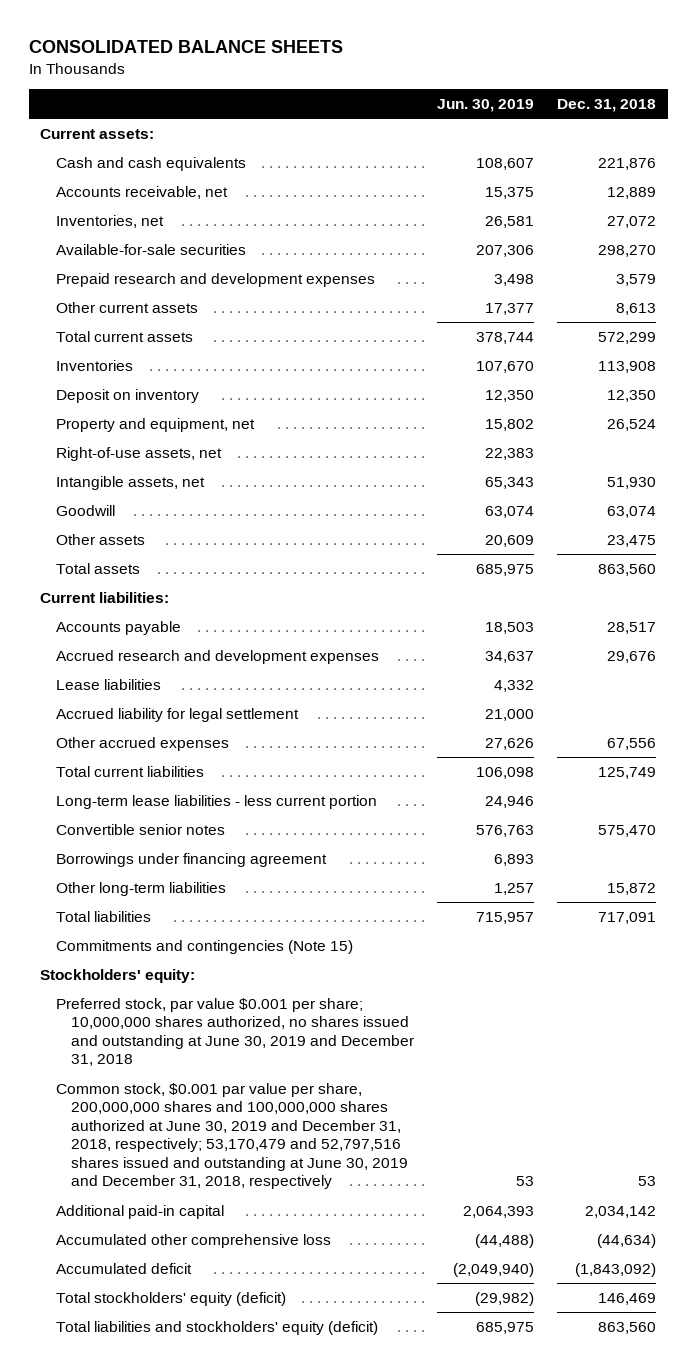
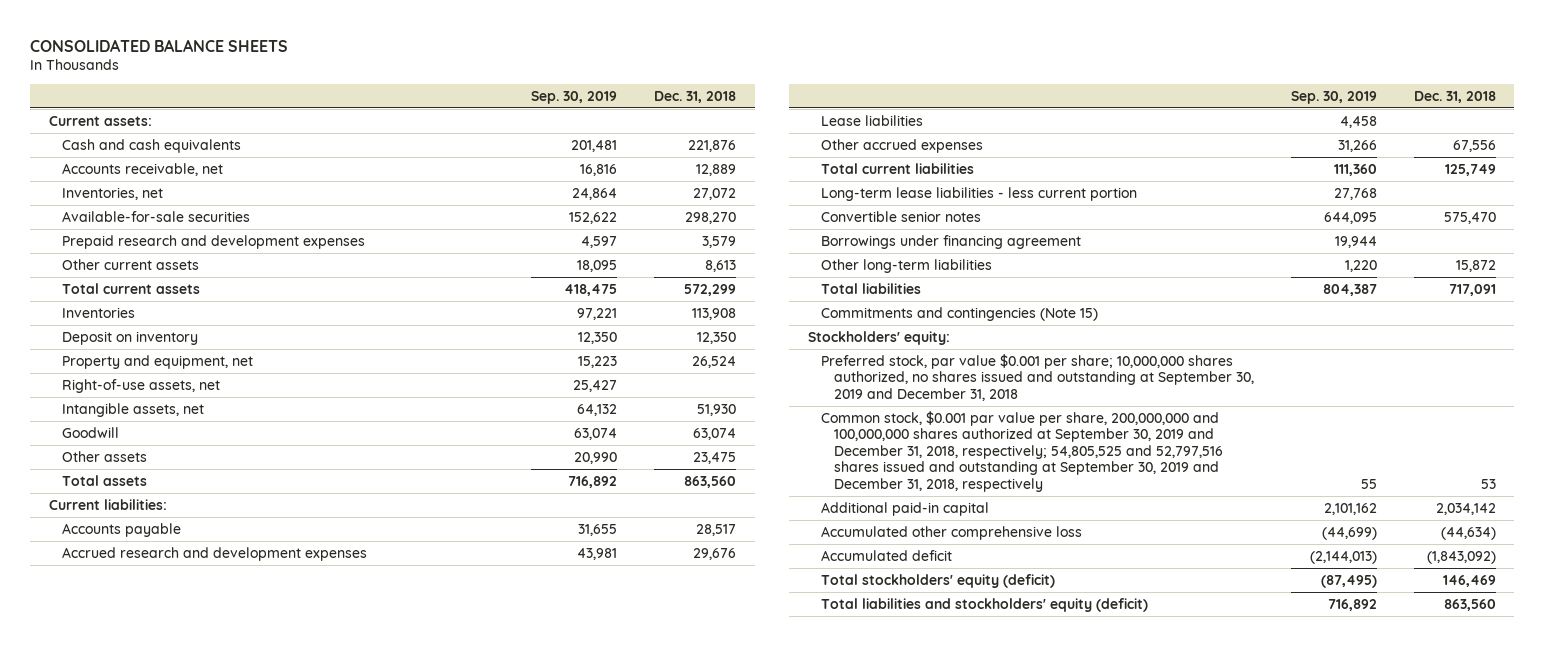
[436,99,534,113] Jun. 30, 2019 -> none
none -> [531,90,618,104] Sep. 30, 2019
[55,707,299,722] Accrued liability for legal settlement -> none
[55,997,414,1067] Preferred stock, par value $0.001 per share; 10,000,000 shares authorized, no shares issued and outstanding at June 30, 2019 and December 31, 2018 -> [820,353,1254,401] Preferred stock, par value $0.001 per share; 10,000,000 shares authorized, no shares issued and outstanding at September 30, 2019 and December 31, 2018
[55,1082,408,1190] Common stock, $0.001 par value per share, 200,000,000 shares and 100,000,000 shares authorized at June 30, 2019 and December 31, 2018, respectively; 53,170,479 and 52,797,516 shares issued and outstanding at June 30, 2019 and December 31, 2018, respectively -> [820,410,1223,492] Common stock, $0.001 par value per share, 200,000,000 and 100,000,000 shares authorized at September 30, 2019 and December 31, 2018, respectively; 54,805,525 and 52,797,516 shares issued and outstanding at September 30, 2019 and December 31, 2018, respectively

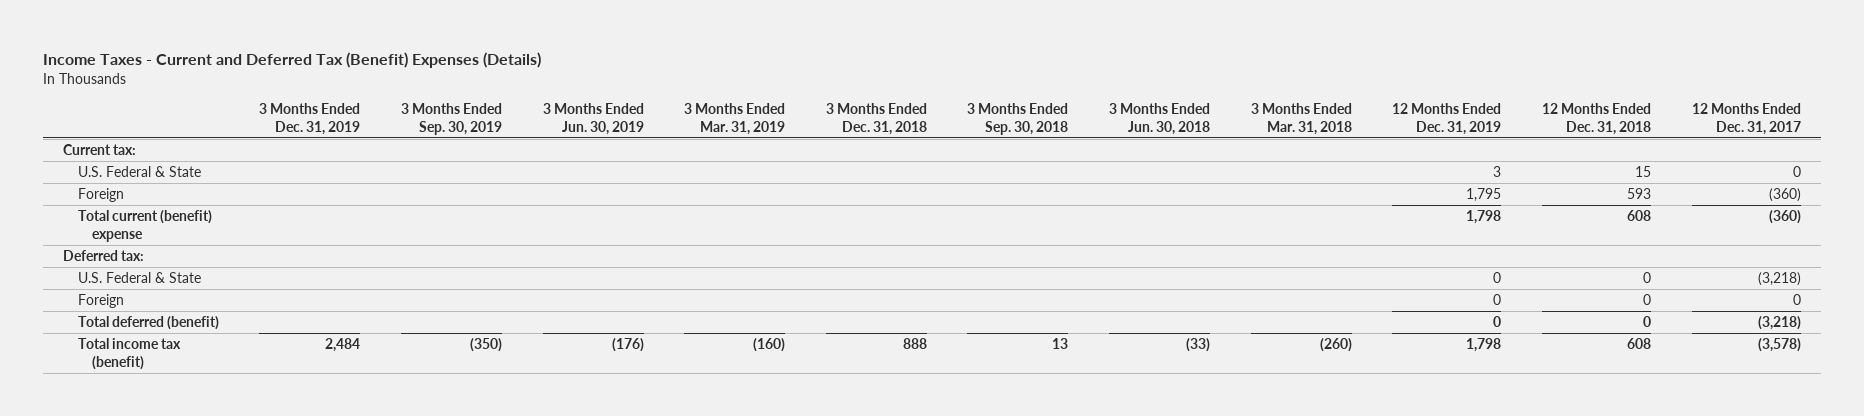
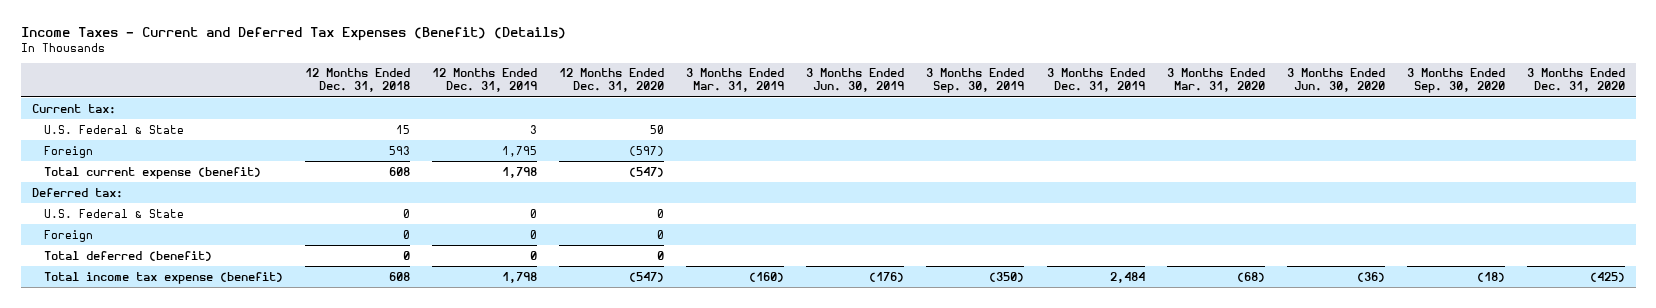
[42,51,541,68] Income Taxes - Current and Deferred Tax (Benefit) Expenses (Details) -> [20,27,566,42] Income Taxes - Current and Deferred Tax Expenses (Benefit) (Details)
[825,102,927,135] 3 Months Ended Dec. 31, 2018 -> none
[967,102,1069,135] 3 Months Ended Sep. 30, 2018 -> none
[1109,102,1211,135] 3 Months Ended Jun. 30, 2018 -> none
[1250,102,1352,135] 3 Months Ended Mar. 31, 2018 -> none
[1691,102,1801,135] 12 Months Ended Dec. 31, 2017 -> none
none -> [559,68,665,93] 12 Months Ended Dec. 31, 2020
none -> [1166,68,1265,93] 3 Months Ended Mar. 31, 2020
none -> [1286,68,1385,93] 3 Months Ended Jun. 30, 2020
none -> [1406,68,1505,94] 3 Months Ended Sep. 30, 2020
none -> [1526,68,1625,93] 3 Months Ended Dec. 31, 2020
[77,210,212,243] Total current (benefit) expense -> [44,166,262,179] Total current expense (benefit)
[77,338,181,371] Total income tax (benefit) -> [44,271,284,284] Total income tax expense (benefit)

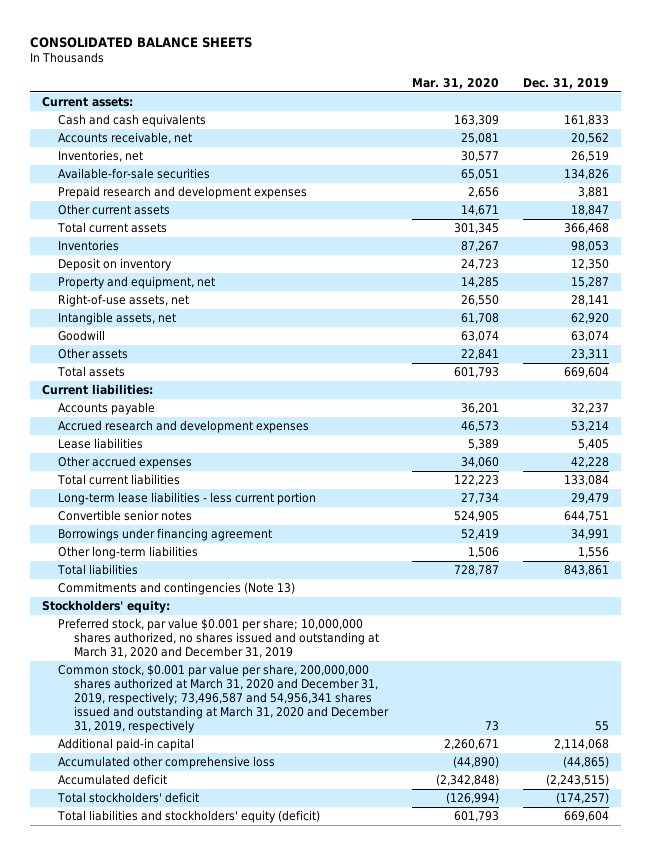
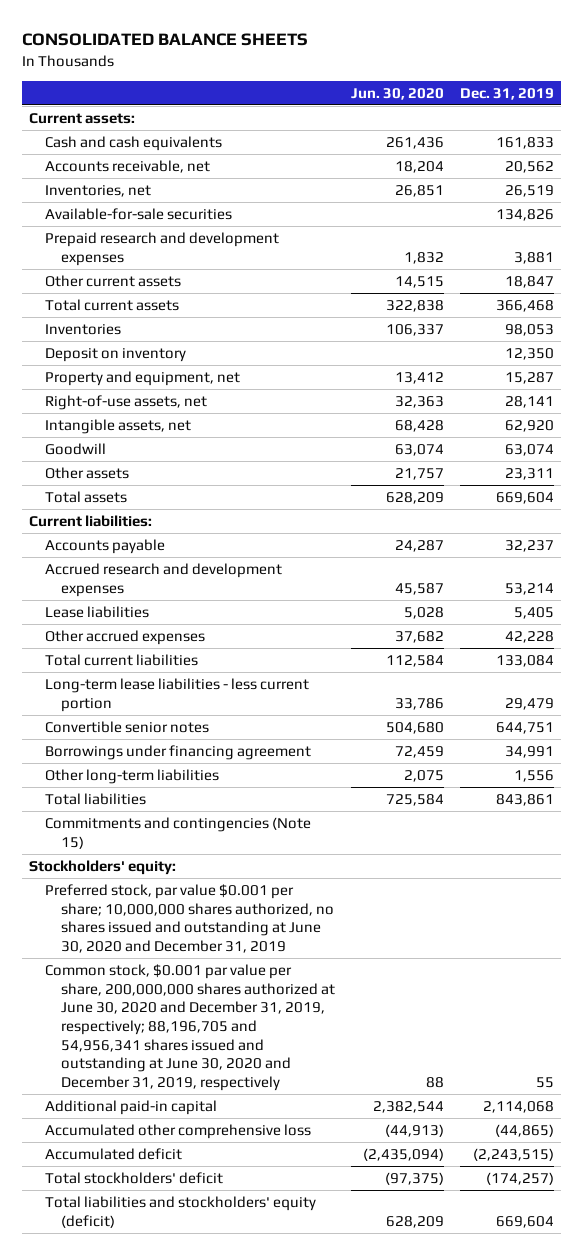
[412,78,500,90] Mar. 31, 2020 -> none
none -> [351,87,445,100] Jun. 30, 2020
[57,582,295,596] Commitments and contingencies (Note 13) -> [45,816,312,849] Commitments and contingencies (Note 15)
[57,618,380,659] Preferred stock, par value $0.001 per share; 10,000,000 shares authorized, no shares issued and outstanding at March 31, 2020 and December 31, 2019 -> [45,883,335,954] Preferred stock, par value $0.001 per share; 10,000,000 shares authorized, no shares issued and outstanding at June 30, 2020 and December 31, 2019
[57,664,390,734] Common stock, $0.001 par value per share, 200,000,000 shares authorized at March 31, 2020 and December 31, 2019, respectively; 73,496,587 and 54,956,341 shares issued and outstanding at March 31, 2020 and December 31, 2019, respectively -> [45,963,336,1092] Common stock, $0.001 par value per share, 200,000,000 shares authorized at June 30, 2020 and December 31, 2019, respectively; 88,196,705 and 54,956,341 shares issued and outstanding at June 30, 2020 and December 31, 2019, respectively

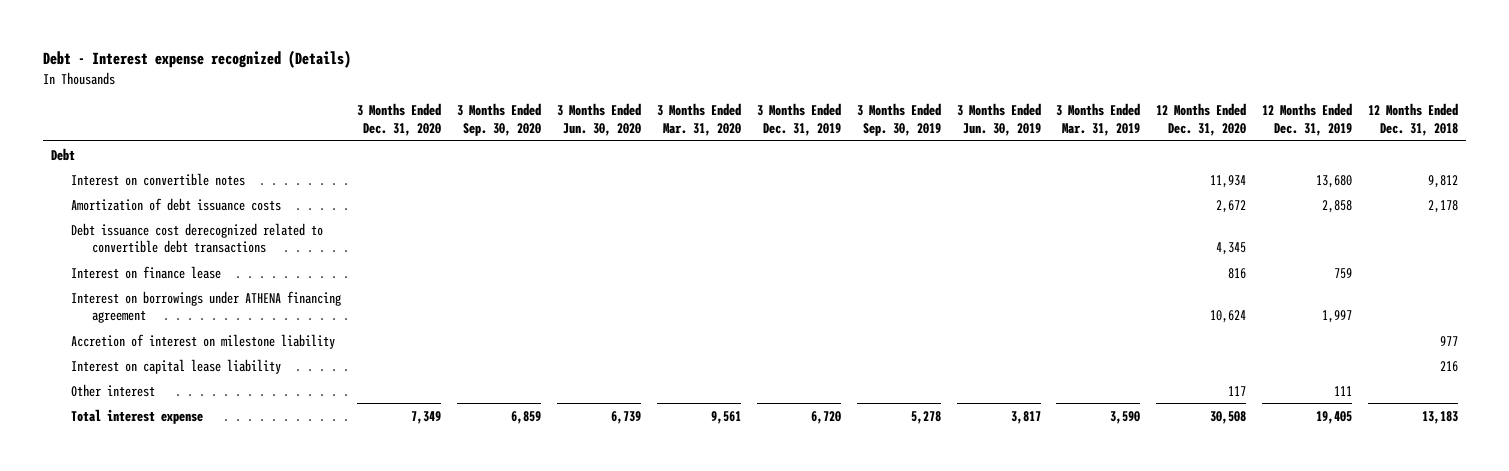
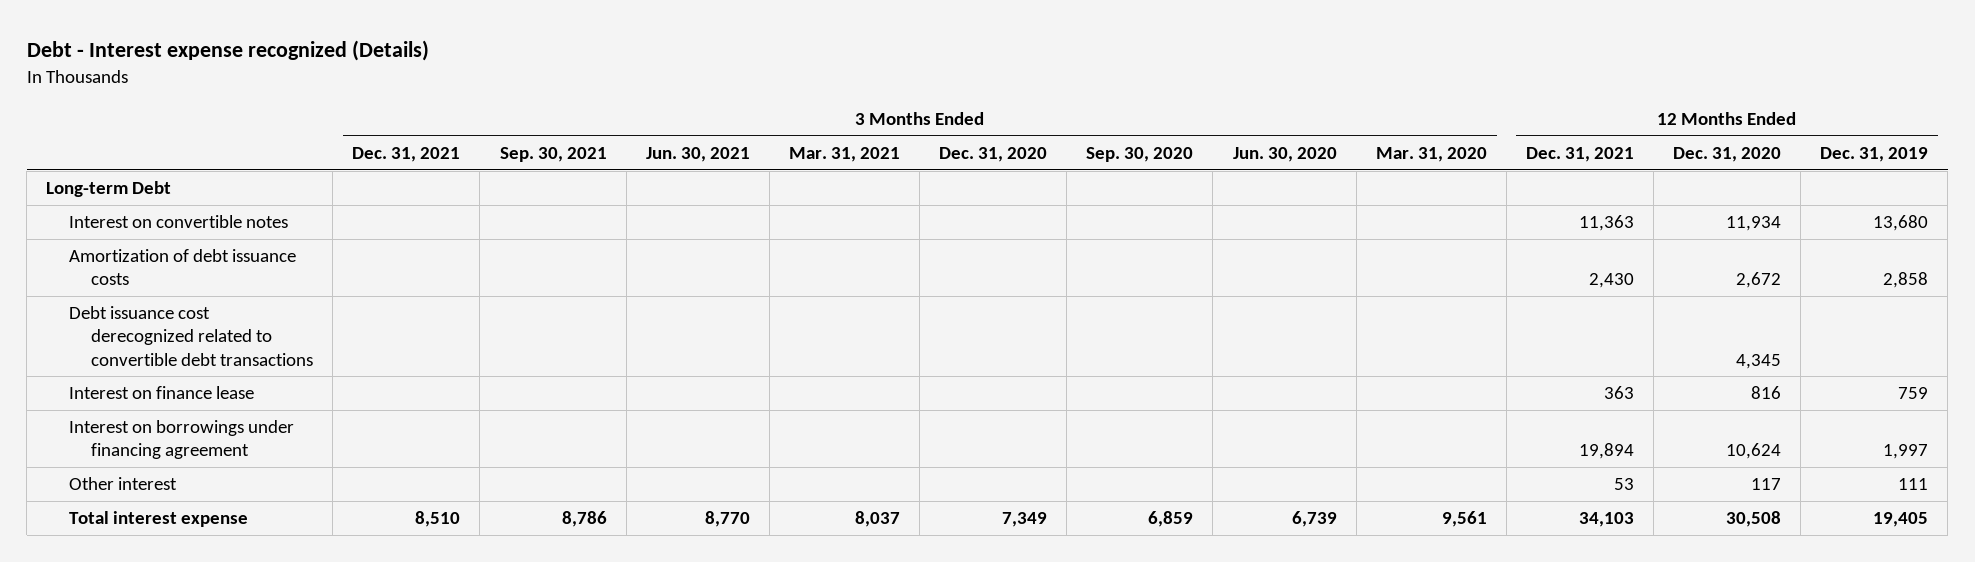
[756,103,841,137] 3 Months Ended Dec. 31, 2019 -> none
[856,103,941,137] 3 Months Ended Sep. 30, 2019 -> none
[956,103,1041,137] 3 Months Ended Jun. 30, 2019 -> none
[1056,103,1141,137] 3 Months Ended Mar. 31, 2019 -> none
[1368,103,1459,137] 12 Months Ended Dec. 31, 2018 -> none
none -> [352,146,461,162] Dec. 31, 2021
none -> [499,146,607,162] Sep. 30, 2021
none -> [645,146,750,162] Jun. 30, 2021
none -> [788,146,900,162] Mar. 31, 2021
none -> [1525,146,1634,162] Dec. 31, 2021
[50,147,75,161] Debt -> [46,181,172,198] Long-term Debt
[71,333,336,349] Accretion of interest on milestone liability -> none
[71,358,282,374] Interest on capital lease liability -> none
[71,290,342,324] Interest on borrowings under ATHENA financing agreement -> [68,420,294,460] Interest on borrowings under financing agreement

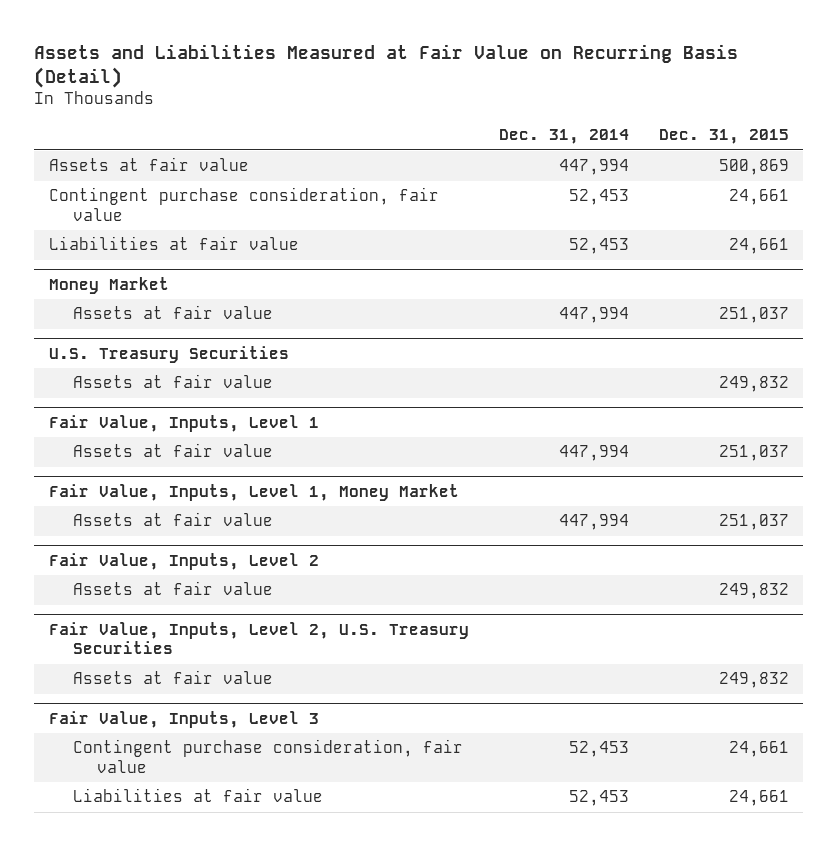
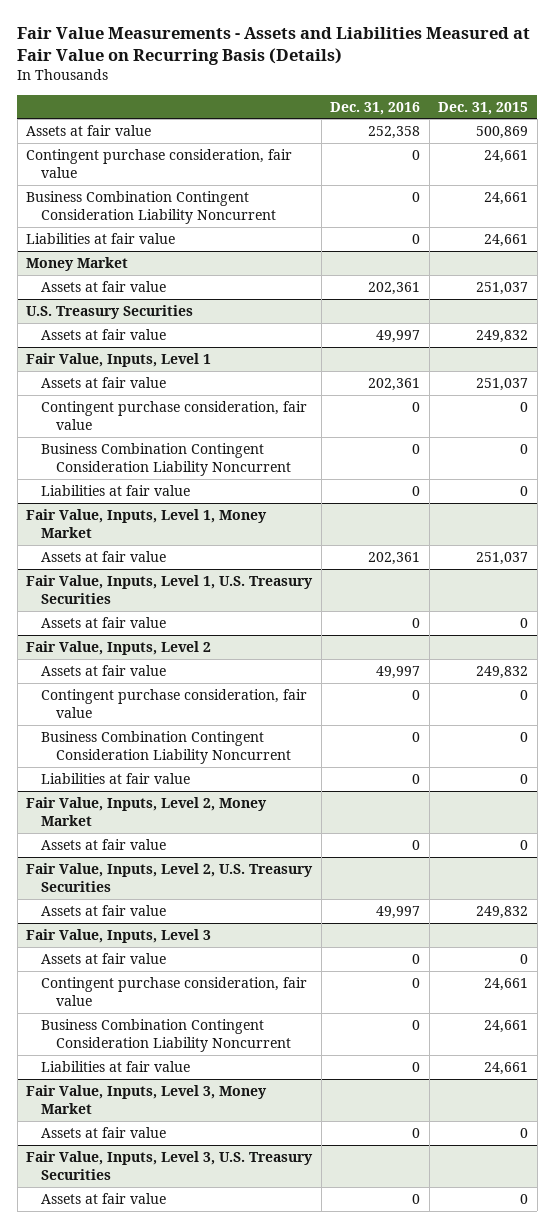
[34,43,739,89] Assets and Liabilities Measured at Fair Value on Recurring Basis (Detail) -> [17,27,531,66] Fair Value Measurements - Assets and Liabilities Measured at Fair Value on Recurring Basis (Details)
[498,129,629,145] Dec. 31, 2014 -> none
none -> [330,101,421,115] Dec. 31, 2016
none -> [26,190,277,224] Business Combination Contingent Consideration Liability Noncurrent
none -> [41,400,308,430] Contingent purchase consideration, fair value
none -> [41,442,292,476] Business Combination Contingent Consideration Liability Noncurrent
none -> [41,484,191,496] Liabilities at fair value
none -> [26,574,314,604] Fair Value, Inputs, Level 1, U.S. Treasury Securities
none -> [41,616,167,628] Assets at fair value
none -> [41,688,308,718] Contingent purchase consideration, fair value
none -> [41,730,292,764] Business Combination Contingent Consideration Liability Noncurrent
none -> [41,772,191,784] Liabilities at fair value
none -> [26,796,268,826] Fair Value, Inputs, Level 2, Money Market
none -> [41,838,167,850] Assets at fair value
none -> [41,952,167,964] Assets at fair value
none -> [41,1018,292,1052] Business Combination Contingent Consideration Liability Noncurrent
none -> [26,1084,268,1114] Fair Value, Inputs, Level 3, Money Market
none -> [41,1126,167,1138] Assets at fair value
none -> [26,1150,314,1180] Fair Value, Inputs, Level 3, U.S. Treasury Securities
none -> [41,1192,167,1204] Assets at fair value

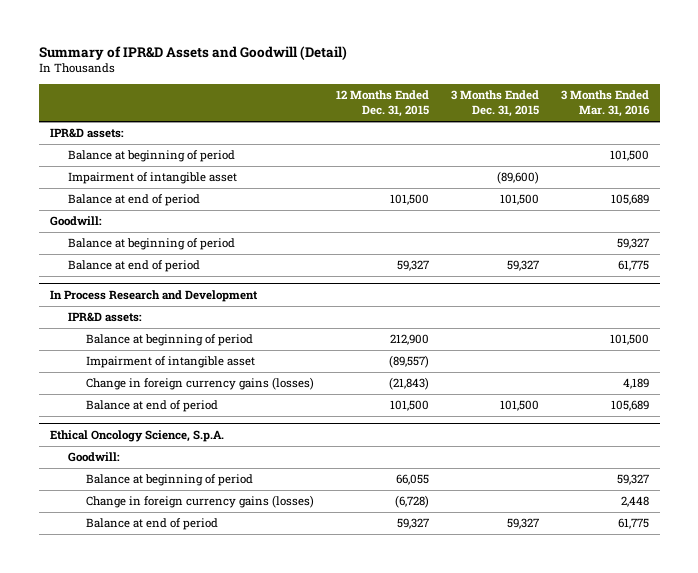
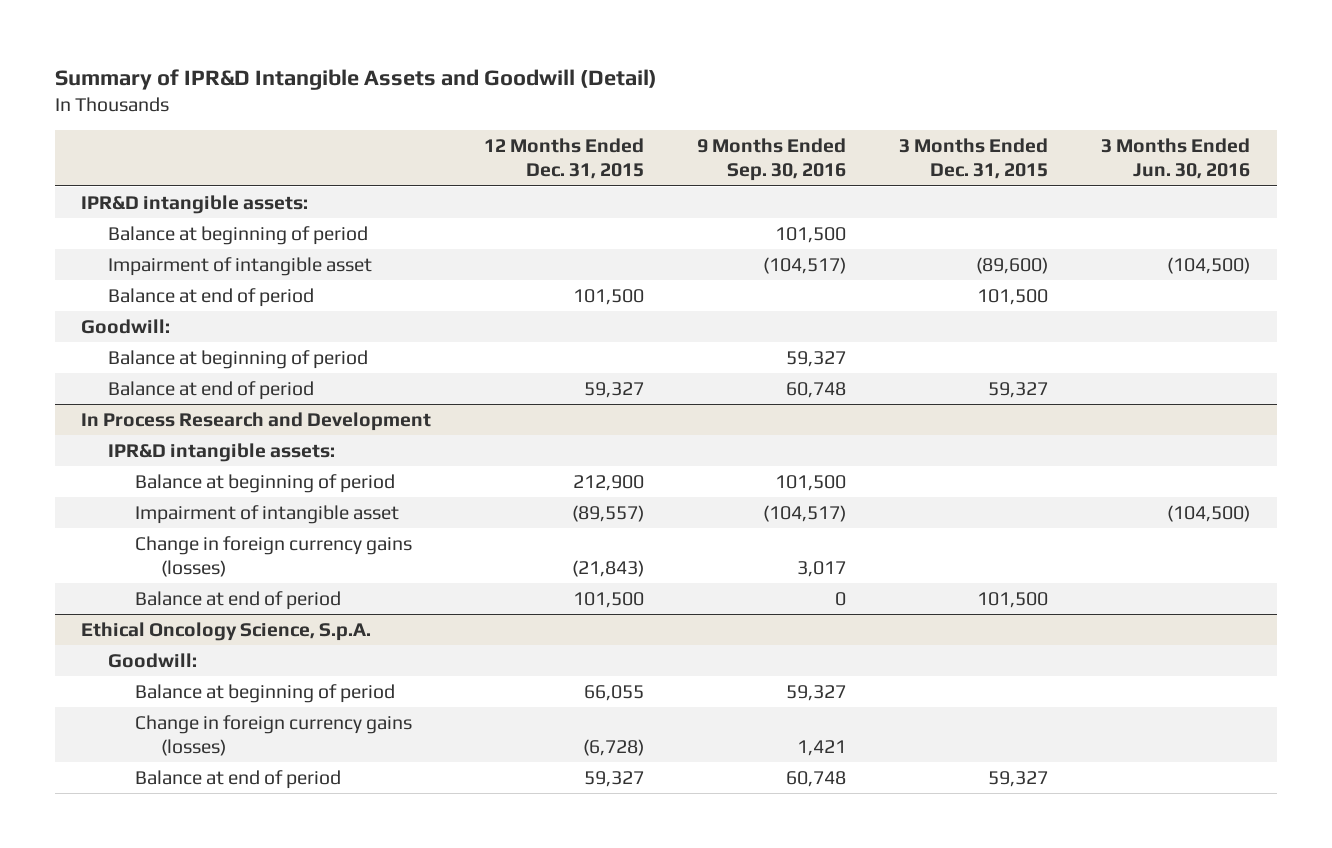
[38,45,347,60] Summary of IPR&D Assets and Goodwill (Detail) -> [54,68,657,90] Summary of IPR&D Intangible Assets and Goodwill (Detail)
[560,90,650,118] 3 Months Ended Mar. 31, 2016 -> none
none -> [697,138,847,182] 9 Months Ended Sep. 30, 2016
none -> [1101,138,1251,180] 3 Months Ended Jun. 30, 2016
[49,128,124,139] IPR&D assets: -> [81,194,309,214] IPR&D intangible assets:
[68,312,143,323] IPR&D assets: -> [107,442,335,462] IPR&D intangible assets:

